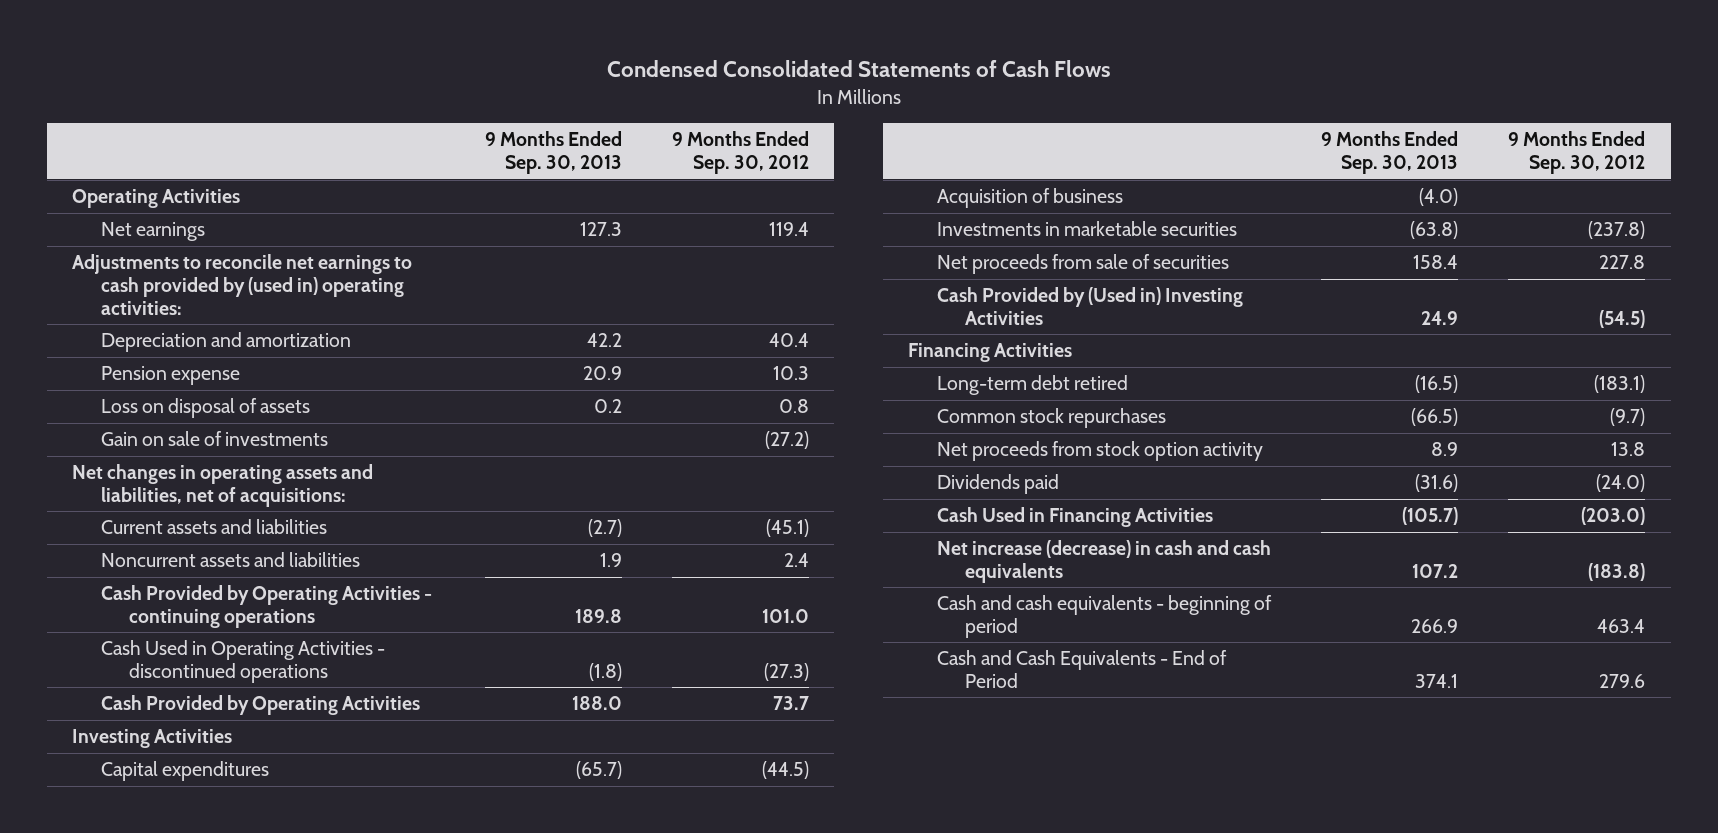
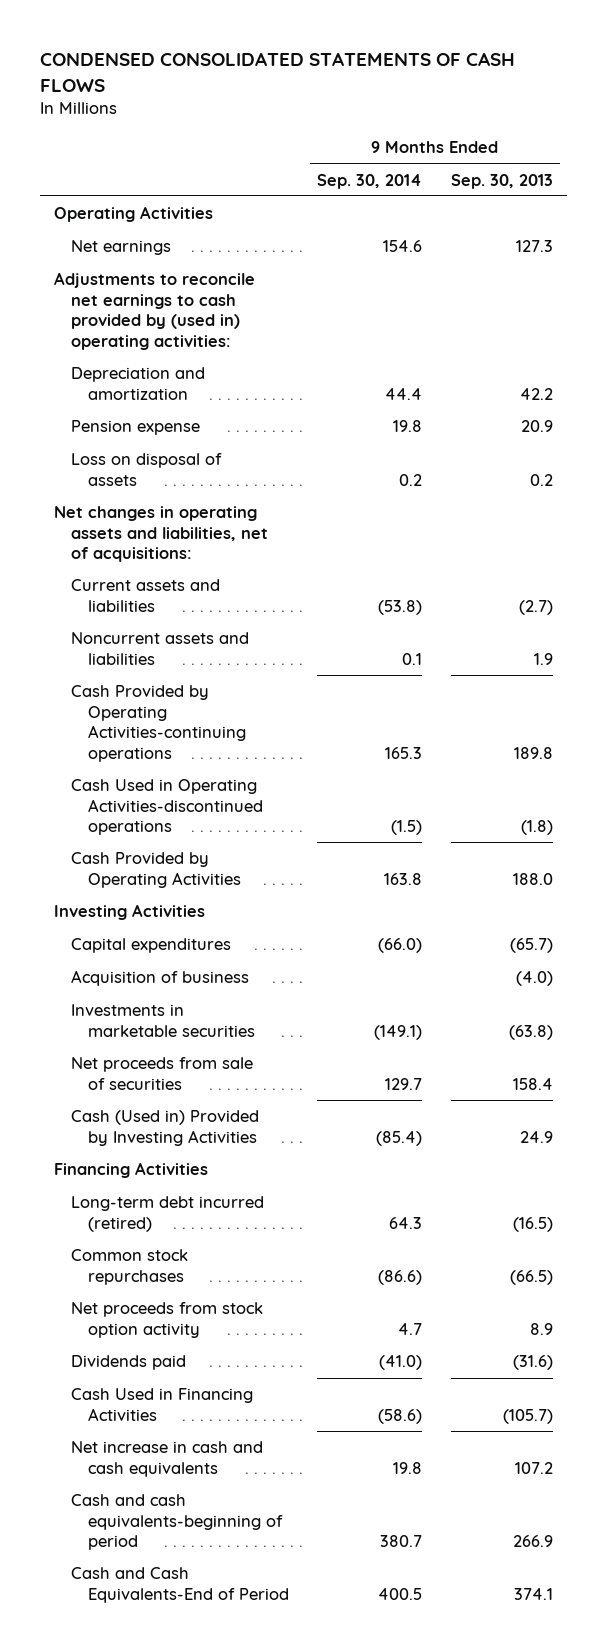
[606,60,1111,78] Condensed Consolidated Statements of Cash Flows -> [39,51,515,92] CONDENSED CONSOLIDATED STATEMENTS OF CASH FLOWS
[672,131,810,175] 9 Months Ended Sep. 30, 2012 -> none
none -> [317,173,423,189] Sep. 30, 2014
[100,431,328,447] Gain on sale of investments -> none
[100,585,432,628] Cash Provided by Operating Activities - continuing operations -> [70,685,246,762] Cash Provided by Operating Activities-continuing operations
[100,640,385,683] Cash Used in Operating Activities - discontinued operations -> [70,779,263,836] Cash Used in Operating Activities-discontinued operations
[936,287,1243,325] Cash Provided by (Used in) Investing Activities -> [70,1110,259,1146] Cash (Used in) Provided by Investing Activities
[936,375,1128,396] Long-term debt retired -> [70,1196,264,1232] Long-term debt incurred (retired)
[936,540,1271,583] Net increase (decrease) in cash and cash equivalents -> [70,1441,263,1477] Net increase in cash and cash equivalents
[936,595,1272,638] Cash and cash equivalents - beginning of period -> [70,1494,283,1551] Cash and cash equivalents-beginning of period
[936,650,1227,688] Cash and Cash Equivalents - End of Period -> [70,1567,289,1603] Cash and Cash Equivalents-End of Period

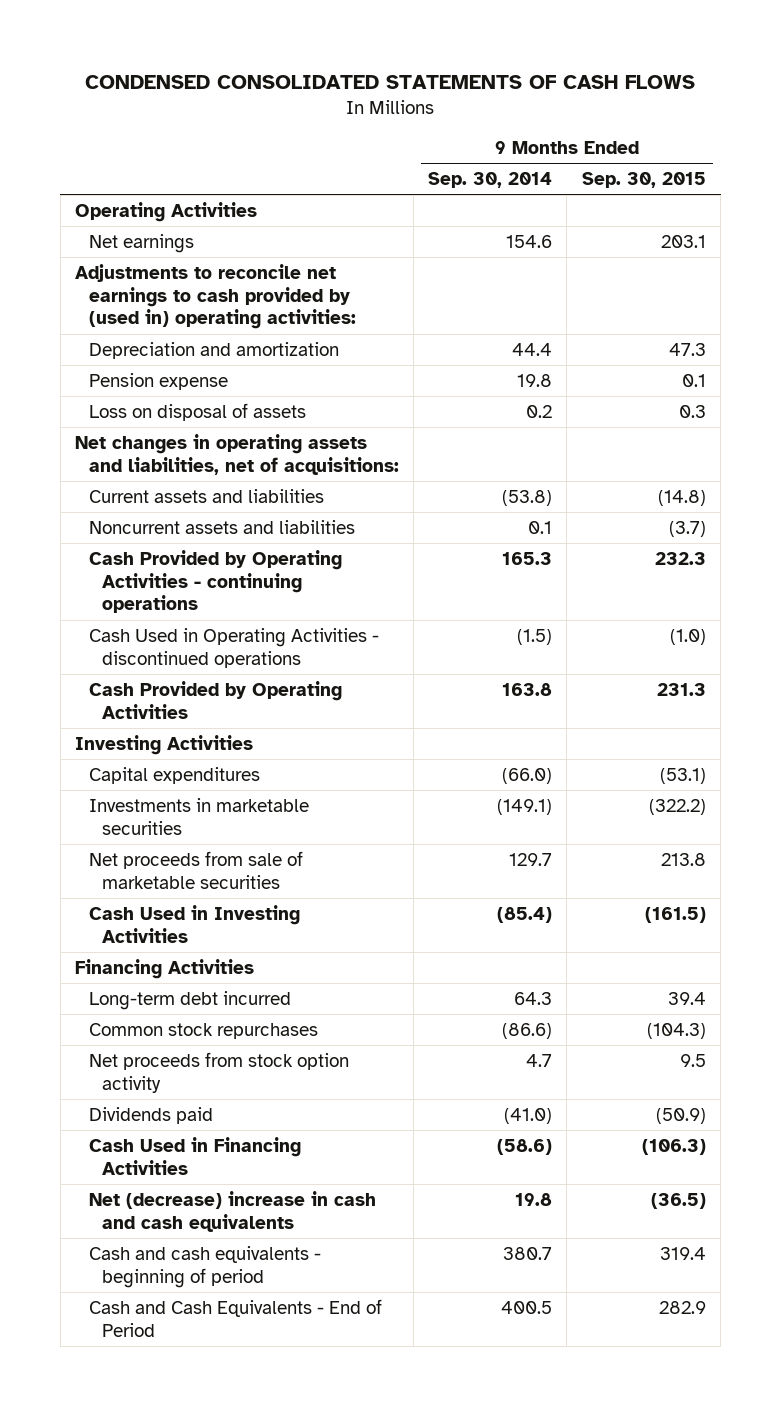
[450,173,553,189] Sep. 30, 2013 -> none
none -> [581,172,706,189] Sep. 30, 2015
[70,685,246,762] Cash Provided by Operating Activities-continuing operations -> [88,549,342,614] Cash Provided by Operating Activities - continuing operations
[70,779,263,836] Cash Used in Operating Activities-discontinued operations -> [88,627,379,668] Cash Used in Operating Activities - discontinued operations
[70,970,249,987] Acquisition of business -> none
[70,1057,253,1090] Net proceeds from sale of securities -> [88,850,303,889] Net proceeds from sale of marketable securities
[70,1110,259,1146] Cash (Used in) Provided by Investing Activities -> [88,904,300,943] Cash Used in Investing Activities
[70,1196,264,1232] Long-term debt incurred (retired) -> [88,990,291,1010] Long-term debt incurred
[70,1441,263,1477] Net increase in cash and cash equivalents -> [88,1190,376,1232] Net (decrease) increase in cash and cash equivalents
[70,1494,283,1551] Cash and cash equivalents-beginning of period -> [88,1245,321,1288] Cash and cash equivalents - beginning of period
[70,1567,289,1603] Cash and Cash Equivalents-End of Period -> [88,1298,382,1337] Cash and Cash Equivalents - End of Period

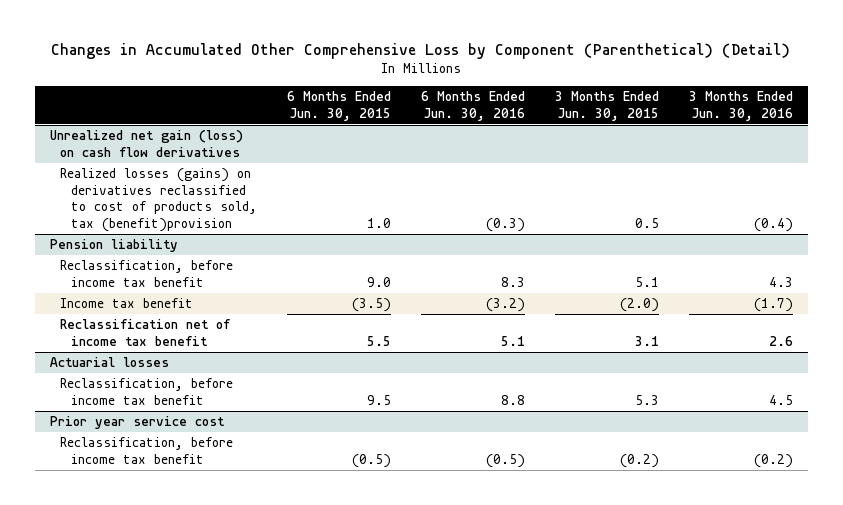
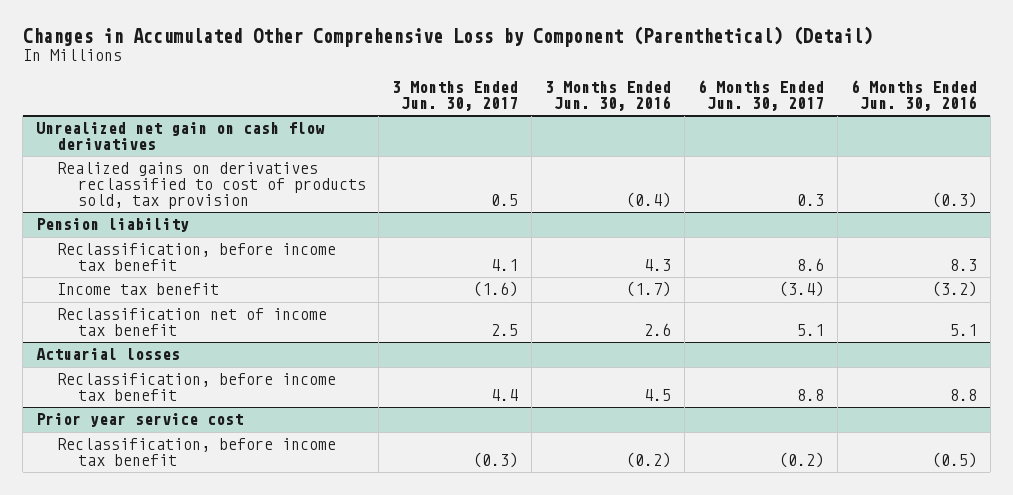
[287,91,392,121] 6 Months Ended Jun. 30, 2015 -> none
[555,91,660,121] 3 Months Ended Jun. 30, 2015 -> none
none -> [392,81,519,112] 3 Months Ended Jun. 30, 2017
none -> [698,80,825,112] 6 Months Ended Jun. 30, 2017
[49,130,243,157] Unrealized net gain (loss) on cash flow derivatives -> [35,122,325,151] Unrealized net gain on cash flow derivatives
[60,168,258,232] Realized losses (gains) on derivatives reclassified to cost of products sold, tax (benefit)provision -> [56,162,366,210] Realized gains on derivatives reclassified to cost of products sold, tax provision

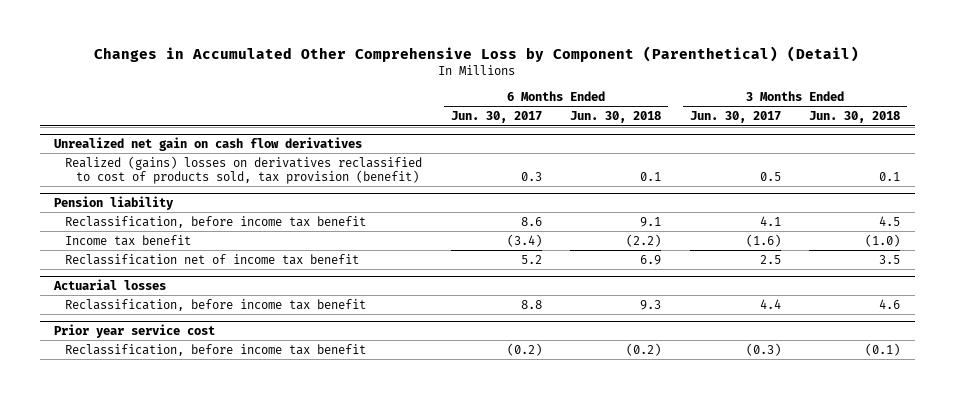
[545,81,672,112] 3 Months Ended Jun. 30, 2016 -> none
[850,80,977,112] 6 Months Ended Jun. 30, 2016 -> none
none -> [570,111,662,124] Jun. 30, 2018
none -> [809,111,901,124] Jun. 30, 2018
[56,162,366,210] Realized gains on derivatives reclassified to cost of products sold, tax provision -> [65,155,423,184] Realized (gains) losses on derivatives reclassified to cost of products sold, tax provision (benefit)
[797,324,825,337] 5.1 -> [520,254,542,264] 5.2

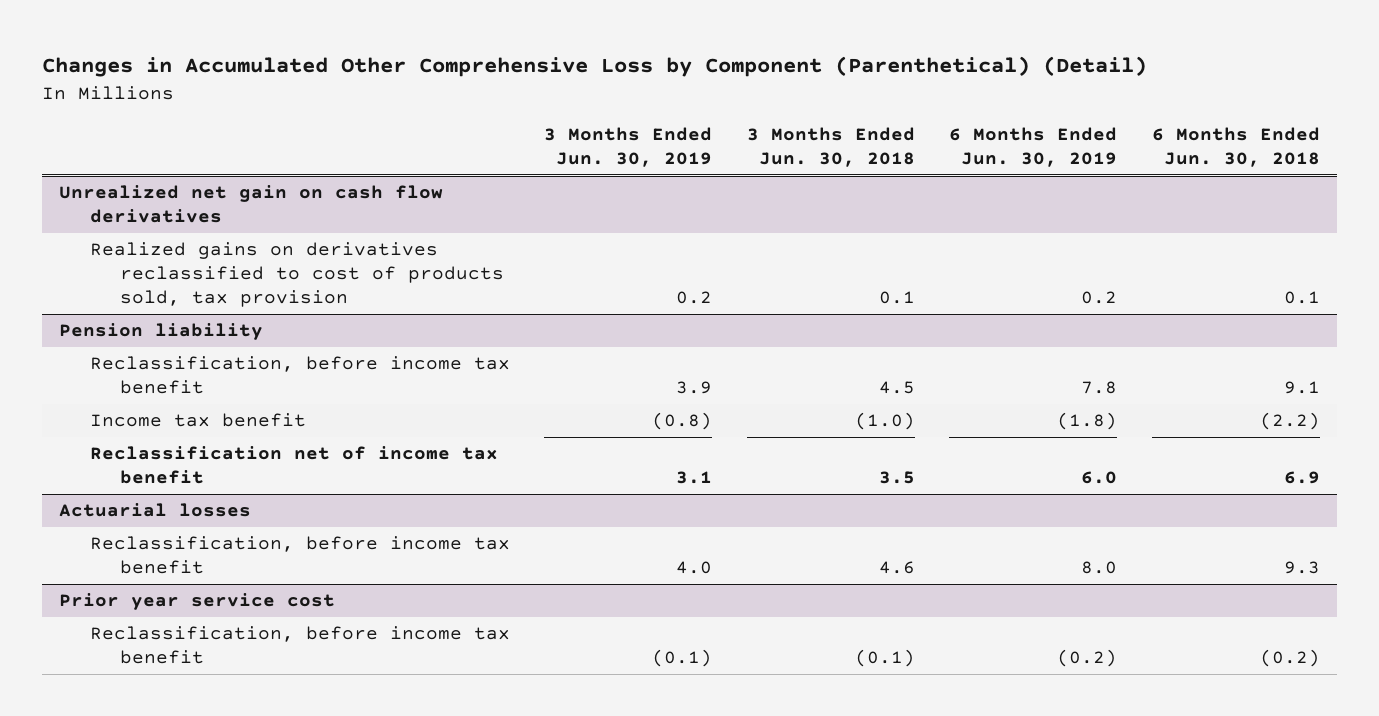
[450,111,542,124] Jun. 30, 2017 -> none
[689,111,781,124] Jun. 30, 2017 -> none
none -> [544,127,713,168] 3 Months Ended Jun. 30, 2019
none -> [949,127,1118,168] 6 Months Ended Jun. 30, 2019
[65,155,423,184] Realized (gains) losses on derivatives reclassified to cost of products sold, tax provision (benefit) -> [89,242,505,307] Realized gains on derivatives reclassified to cost of products sold, tax provision

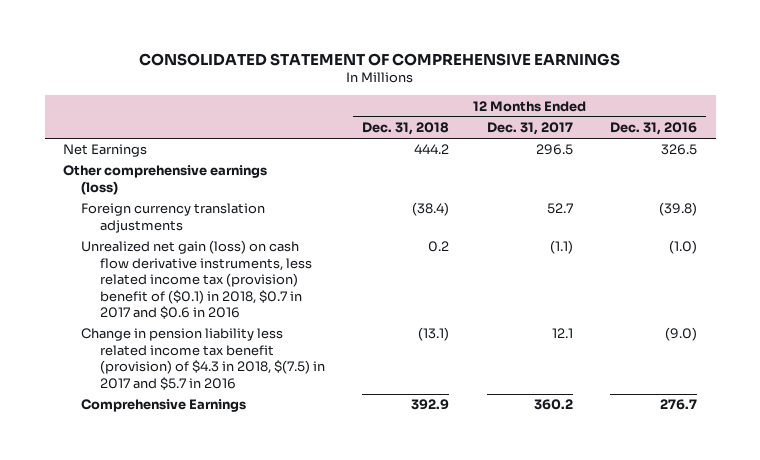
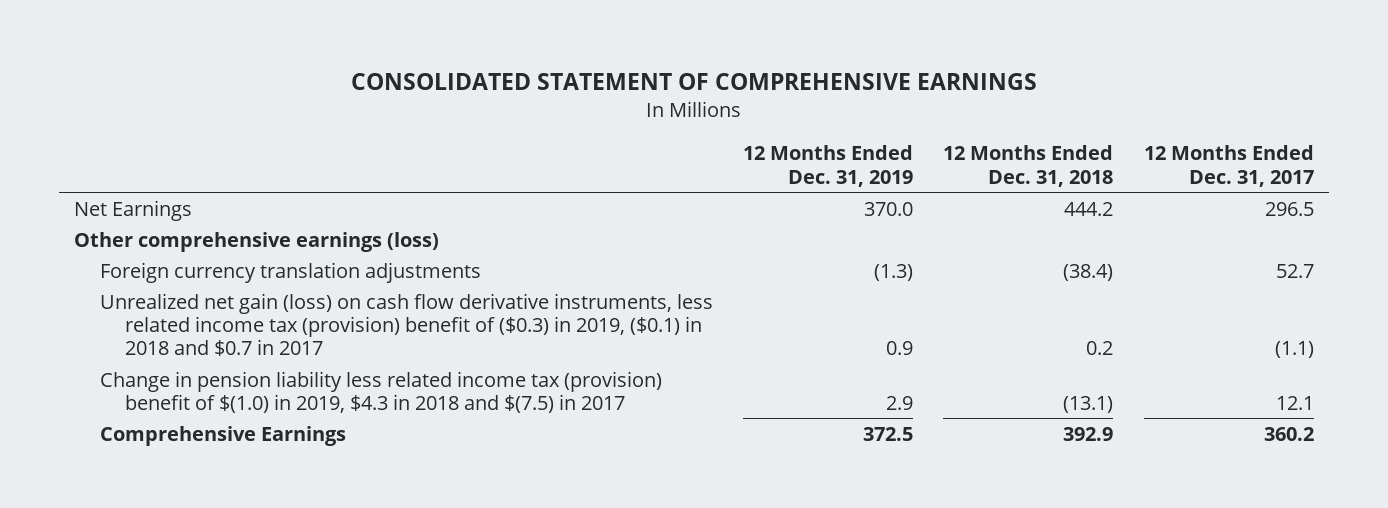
[609,122,697,136] Dec. 31, 2016 -> none
none -> [743,145,914,187] 12 Months Ended Dec. 31, 2019
[81,240,312,320] Unrealized net gain (loss) on cash flow derivative instruments, less related income tax (provision) benefit of ($0.1) in 2018, $0.7 in 2017 and $0.6 in 2016 -> [99,292,713,357] Unrealized net gain (loss) on cash flow derivative instruments, less related income tax (provision) benefit of ($0.3) in 2019, ($0.1) in 2018 and $0.7 in 2017
[81,328,325,390] Change in pension liability less related income tax benefit (provision) of $4.3 in 2018, $(7.5) in 2017 and $5.7 in 2016 -> [99,370,662,414] Change in pension liability less related income tax (provision) benefit of $(1.0) in 2019, $4.3 in 2018 and $(7.5) in 2017

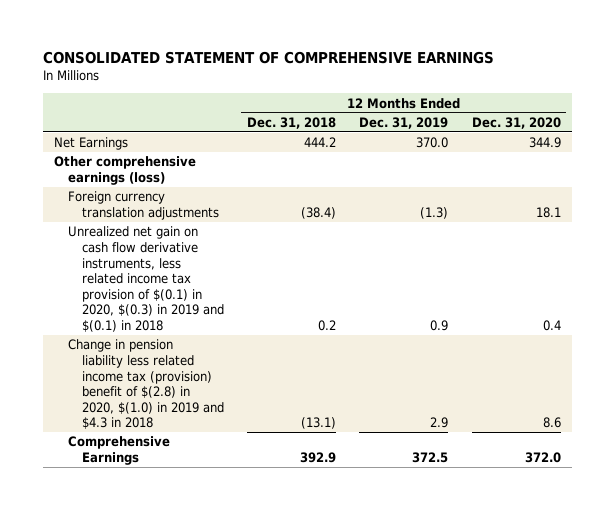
[1143,145,1314,187] 12 Months Ended Dec. 31, 2017 -> none
none -> [471,117,561,130] Dec. 31, 2020
[99,292,713,357] Unrealized net gain (loss) on cash flow derivative instruments, less related income tax (provision) benefit of ($0.3) in 2019, ($0.1) in 2018 and $0.7 in 2017 -> [68,226,224,333] Unrealized net gain on cash flow derivative instruments, less related income tax provision of $(0.1) in 2020, $(0.3) in 2019 and $(0.1) in 2018
[99,370,662,414] Change in pension liability less related income tax (provision) benefit of $(1.0) in 2019, $4.3 in 2018 and $(7.5) in 2017 -> [68,339,224,430] Change in pension liability less related income tax (provision) benefit of $(2.8) in 2020, $(1.0) in 2019 and $4.3 in 2018

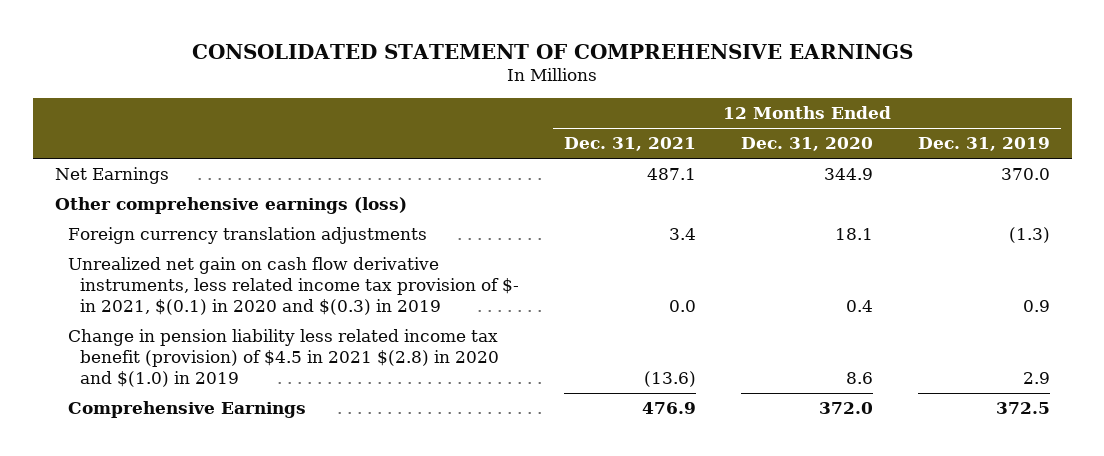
[247,117,337,130] Dec. 31, 2018 -> none
none -> [563,137,696,152] Dec. 31, 2021
[68,226,224,333] Unrealized net gain on cash flow derivative instruments, less related income tax provision of $(0.1) in 2020, $(0.3) in 2019 and $(0.1) in 2018 -> [67,257,520,315] Unrealized net gain on cash flow derivative instruments, less related income tax provision of $- in 2021, $(0.1) in 2020 and $(0.3) in 2019
[68,339,224,430] Change in pension liability less related income tax (provision) benefit of $(2.8) in 2020, $(1.0) in 2019 and $4.3 in 2018 -> [67,329,500,387] Change in pension liability less related income tax benefit (provision) of $4.5 in 2021 $(2.8) in 2020 and $(1.0) in 2019

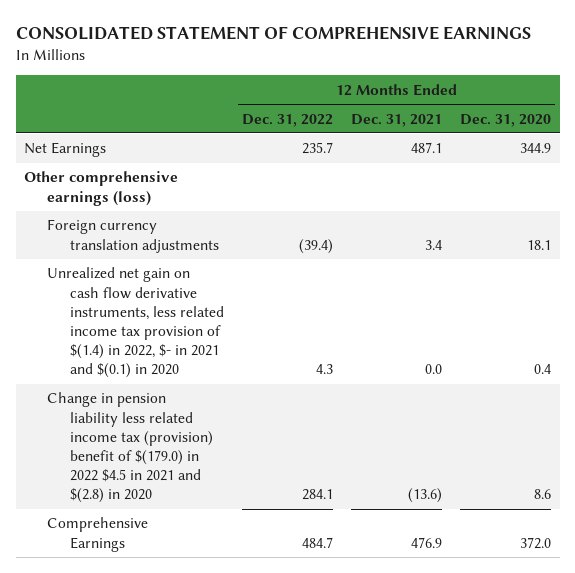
[917,137,1050,152] Dec. 31, 2019 -> none
none -> [242,113,334,127] Dec. 31, 2022
[67,257,520,315] Unrealized net gain on cash flow derivative instruments, less related income tax provision of $- in 2021, $(0.1) in 2020 and $(0.3) in 2019 -> [47,267,225,379] Unrealized net gain on cash flow derivative instruments, less related income tax provision of $(1.4) in 2022, $- in 2021 and $(0.1) in 2020
[67,329,500,387] Change in pension liability less related income tax benefit (provision) of $4.5 in 2021 $(2.8) in 2020 and $(1.0) in 2019 -> [47,392,214,504] Change in pension liability less related income tax (provision) benefit of $(179.0) in 2022 $4.5 in 2021 and $(2.8) in 2020

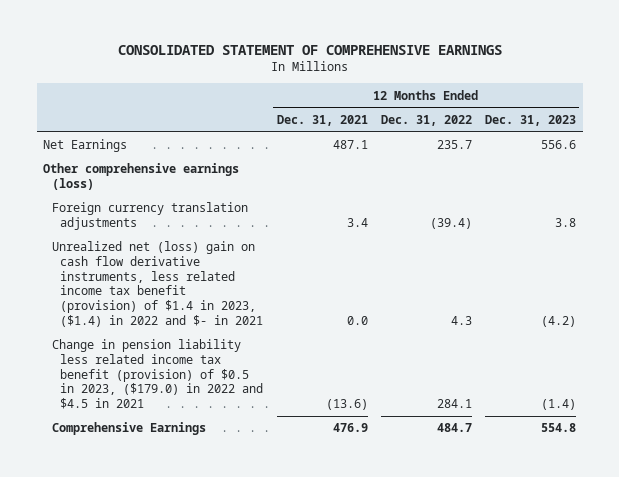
[459,113,551,127] Dec. 31, 2020 -> none
none -> [484,114,576,126] Dec. 31, 2023
[47,267,225,379] Unrealized net gain on cash flow derivative instruments, less related income tax provision of $(1.4) in 2022, $- in 2021 and $(0.1) in 2020 -> [51,241,264,327] Unrealized net (loss) gain on cash flow derivative instruments, less related income tax benefit (provision) of $1.4 in 2023, ($1.4) in 2022 and $- in 2021
[47,392,214,504] Change in pension liability less related income tax (provision) benefit of $(179.0) in 2022 $4.5 in 2021 and $(2.8) in 2020 -> [51,339,264,410] Change in pension liability less related income tax benefit (provision) of $0.5 in 2023, ($179.0) in 2022 and $4.5 in 2021

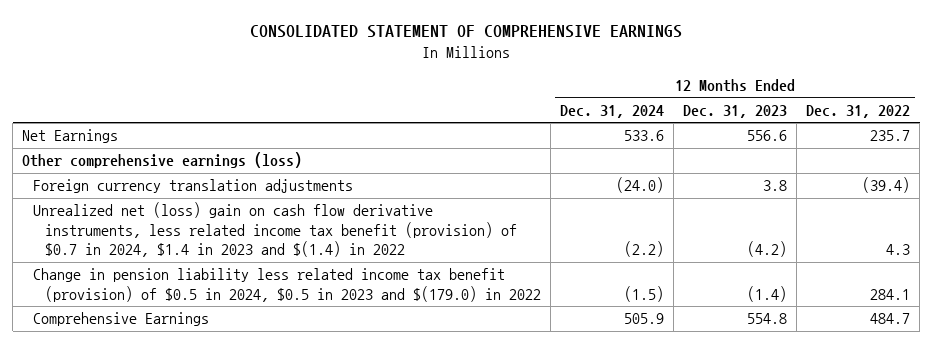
[276,114,368,126] Dec. 31, 2021 -> none
none -> [559,104,664,118] Dec. 31, 2024
[51,241,264,327] Unrealized net (loss) gain on cash flow derivative instruments, less related income tax benefit (provision) of $1.4 in 2023, ($1.4) in 2022 and $- in 2021 -> [33,202,517,258] Unrealized net (loss) gain on cash flow derivative instruments, less related income tax benefit (provision) of $0.7 in 2024, $1.4 in 2023 and $(1.4) in 2022
[51,339,264,410] Change in pension liability less related income tax benefit (provision) of $0.5 in 2023, ($179.0) in 2022 and $4.5 in 2021 -> [33,268,541,302] Change in pension liability less related income tax benefit (provision) of $0.5 in 2024, $0.5 in 2023 and $(179.0) in 2022

